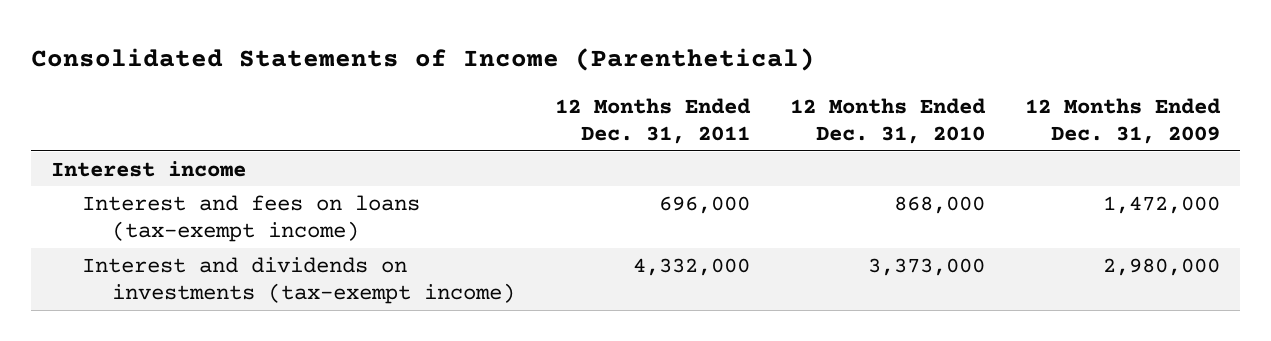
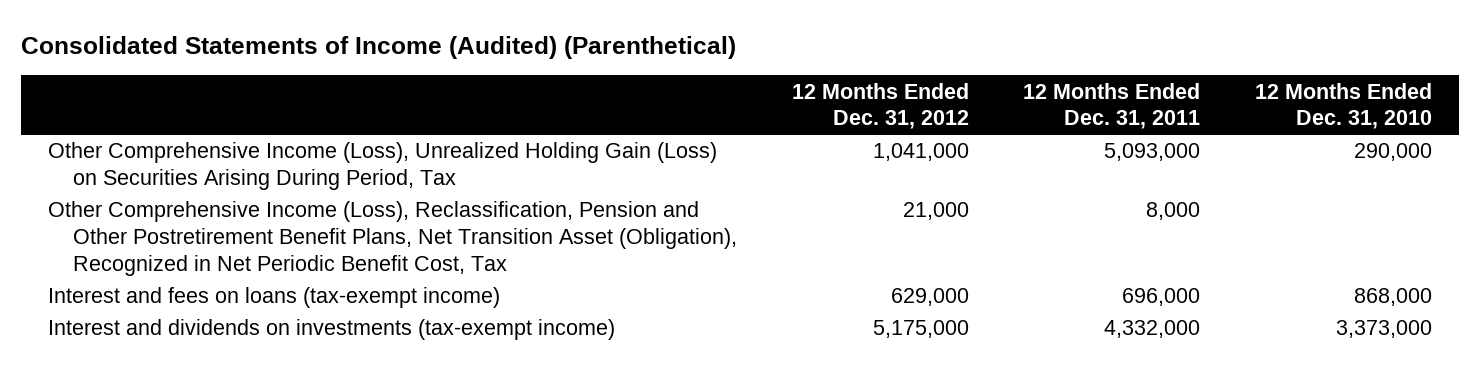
[31,48,816,72] Consolidated Statements of Income (Parenthetical) -> [20,35,736,59] Consolidated Statements of Income (Audited) (Parenthetical)
[1025,97,1222,145] 12 Months Ended Dec. 31, 2009 -> none
none -> [791,82,969,130] 12 Months Ended Dec. 31, 2012
[51,160,247,177] Interest income -> none
none -> [47,142,717,191] Other Comprehensive Income (Loss), Unrealized Holding Gain (Loss) on Securities Arising During Period, Tax
none -> [47,201,738,277] Other Comprehensive Income (Loss), Reclassification, Pension and Other Postretirement Benefit Plans, Net Transition Asset (Obligation), Recognized in Net Periodic Benefit Cost, Tax

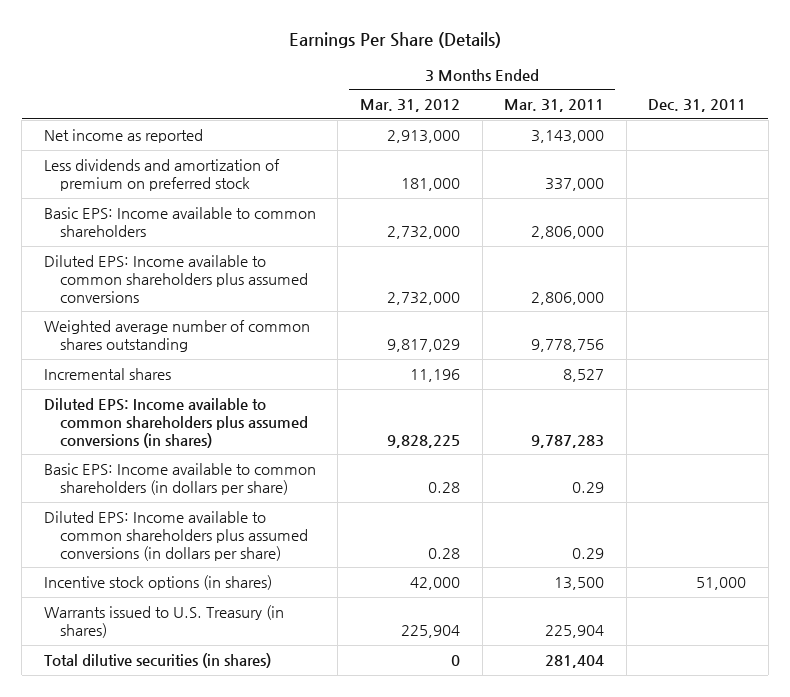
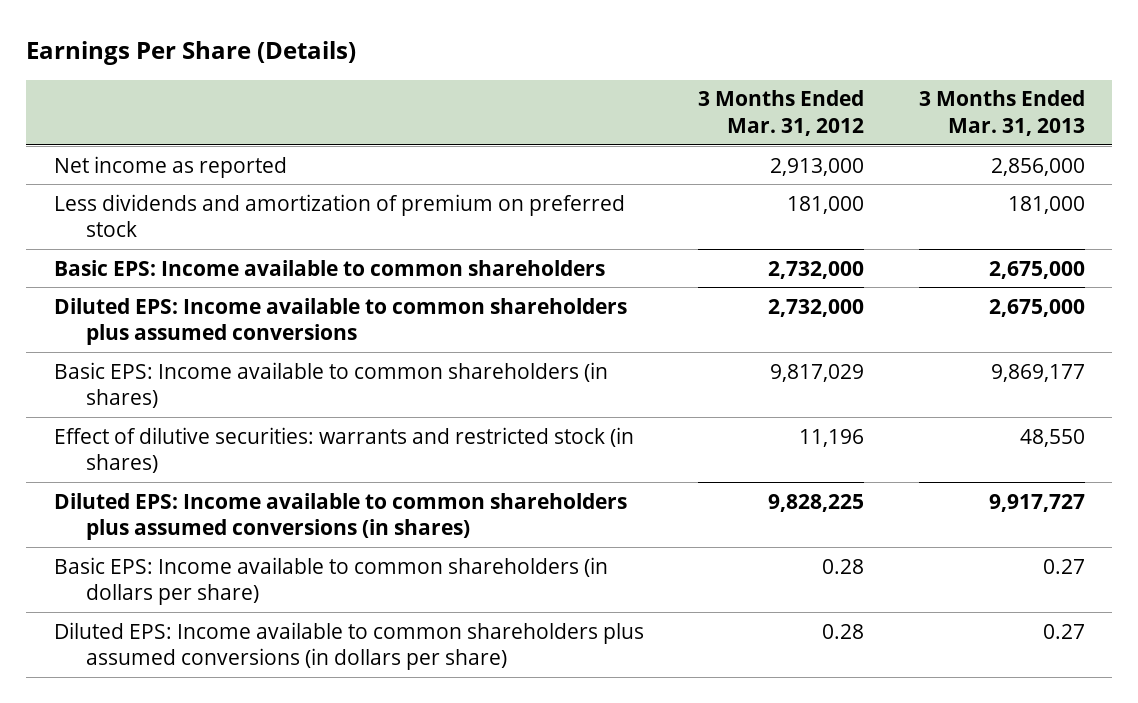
[504,99,605,113] Mar. 31, 2011 -> none
[648,99,747,113] Dec. 31, 2011 -> none
none -> [918,90,1085,136] 3 Months Ended Mar. 31, 2013
[43,320,310,352] Weighted average number of common shares outstanding -> [53,361,608,409] Basic EPS: Income available to common shareholders (in shares)
[43,368,171,381] Incremental shares -> [53,426,634,474] Effect of dilutive securities: warrants and restricted stock (in shares)
[43,575,272,591] Incentive stock options (in shares) -> none
[43,605,284,638] Warrants issued to U.S. Treasury (in shares) -> none
[43,653,271,669] Total dilutive securities (in shares) -> none

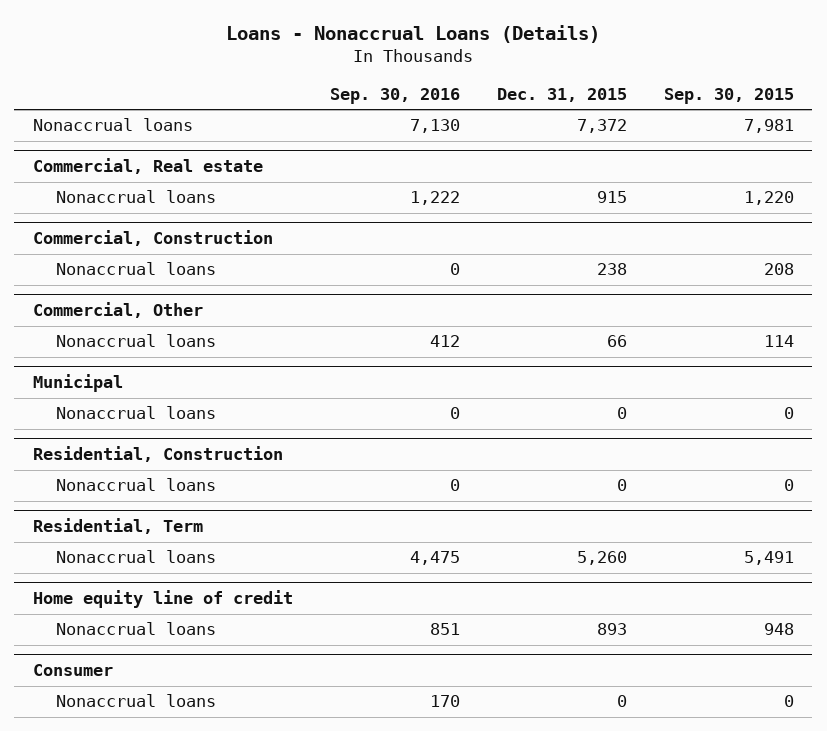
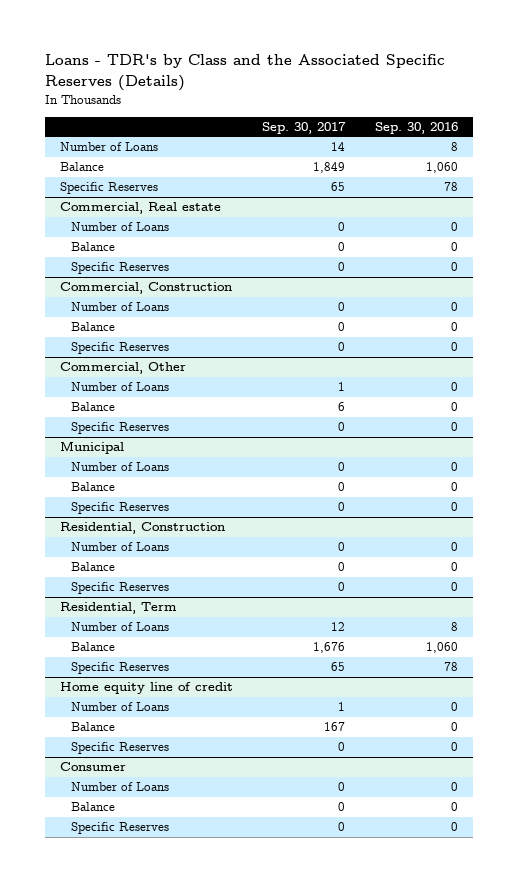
[226,24,601,43] Loans - Nonaccrual Loans (Details) -> [44,54,445,91] Loans - TDR's by Class and the Associated Specific Reserves (Details)
[496,87,627,102] Dec. 31, 2015 -> none
[663,87,794,104] Sep. 30, 2015 -> none
none -> [262,122,347,135] Sep. 30, 2017
[32,118,193,132] Nonaccrual loans -> none
none -> [59,142,158,152] Number of Loans
none -> [59,162,104,172] Balance
none -> [59,182,158,195] Specific Reserves
[56,190,217,204] Nonaccrual loans -> none
none -> [70,222,169,232] Number of Loans
none -> [70,242,115,252] Balance
none -> [70,262,169,275] Specific Reserves
[56,262,217,276] Nonaccrual loans -> none
none -> [70,302,169,312] Number of Loans
none -> [70,322,115,332] Balance
none -> [70,342,169,355] Specific Reserves
[56,334,217,348] Nonaccrual loans -> none
none -> [70,382,169,392] Number of Loans
none -> [70,402,115,412] Balance
none -> [70,422,169,435] Specific Reserves
[56,406,217,420] Nonaccrual loans -> none
none -> [70,462,169,472] Number of Loans
none -> [70,482,115,492] Balance
none -> [70,502,169,515] Specific Reserves
[56,478,217,492] Nonaccrual loans -> none
none -> [70,542,169,552] Number of Loans
none -> [70,562,115,572] Balance
none -> [70,582,169,595] Specific Reserves
[56,550,217,564] Nonaccrual loans -> none
none -> [70,622,169,632] Number of Loans
none -> [70,642,115,652] Balance
none -> [70,662,169,675] Specific Reserves
[56,622,217,636] Nonaccrual loans -> none
none -> [70,702,169,712] Number of Loans
none -> [70,722,115,732] Balance
none -> [70,742,169,755] Specific Reserves
[56,694,217,708] Nonaccrual loans -> none
none -> [70,782,169,792] Number of Loans
none -> [70,802,115,812] Balance
none -> [70,822,169,835] Specific Reserves

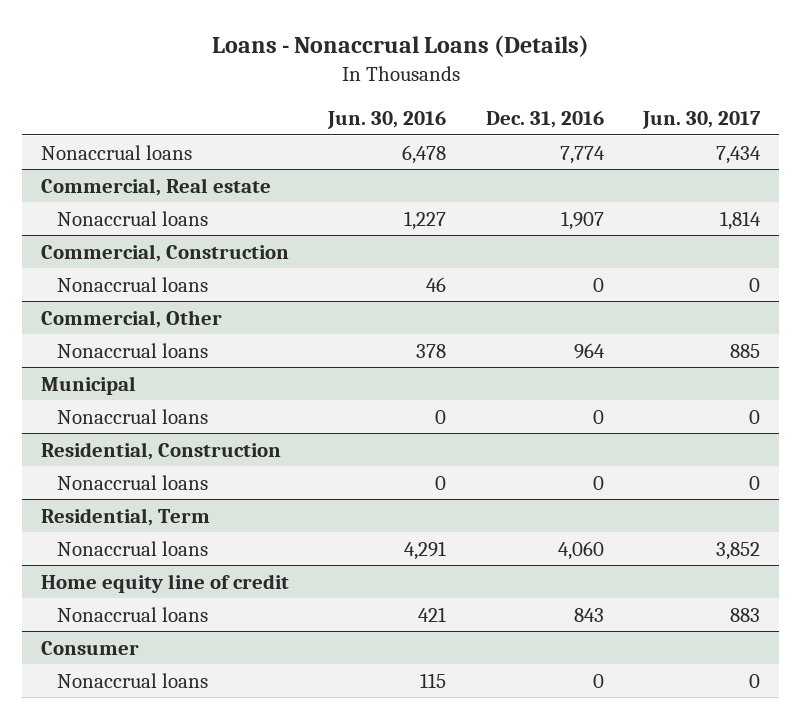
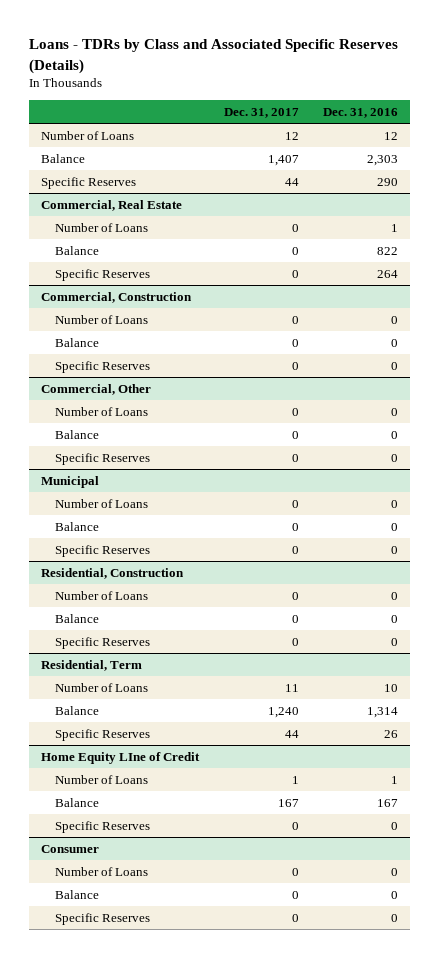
[211,35,589,58] Loans - Nonaccrual Loans (Details) -> [29,39,399,74] Loans - TDRs by Class and Associated Specific Reserves (Details)
[327,111,447,130] Jun. 30, 2016 -> none
[641,111,761,130] Jun. 30, 2017 -> none
none -> [223,108,299,119] Dec. 31, 2017
[41,144,193,160] Nonaccrual loans -> none
[57,210,209,226] Nonaccrual loans -> none
none -> [41,130,135,140] Number of Loans
none -> [41,153,86,163] Balance
none -> [41,176,137,189] Specific Reserves
[41,177,272,196] Commercial, Real estate -> [41,199,183,211] Commercial, Real Estate
none -> [54,222,148,232] Number of Loans
none -> [54,245,99,255] Balance
none -> [54,268,150,281] Specific Reserves
[57,276,209,292] Nonaccrual loans -> none
none -> [54,314,148,324] Number of Loans
none -> [54,337,99,347] Balance
none -> [54,360,150,373] Specific Reserves
[57,342,209,358] Nonaccrual loans -> none
none -> [54,406,148,416] Number of Loans
none -> [54,429,99,439] Balance
none -> [54,452,150,465] Specific Reserves
[57,408,209,424] Nonaccrual loans -> none
none -> [54,498,148,508] Number of Loans
none -> [54,521,99,531] Balance
none -> [54,544,150,557] Specific Reserves
[57,474,209,490] Nonaccrual loans -> none
none -> [54,590,148,600] Number of Loans
none -> [54,613,99,623] Balance
none -> [54,636,150,649] Specific Reserves
[57,540,209,556] Nonaccrual loans -> none
[57,606,209,622] Nonaccrual loans -> none
none -> [54,682,148,692] Number of Loans
none -> [54,705,99,715] Balance
none -> [54,728,150,741] Specific Reserves
[41,573,290,593] Home equity line of credit -> [41,751,201,764] Home Equity LIne of Credit
none -> [54,774,148,784] Number of Loans
none -> [54,797,99,807] Balance
none -> [54,820,150,833] Specific Reserves
[57,672,209,688] Nonaccrual loans -> none
none -> [54,866,148,876] Number of Loans
none -> [54,889,99,899] Balance
none -> [54,912,150,925] Specific Reserves

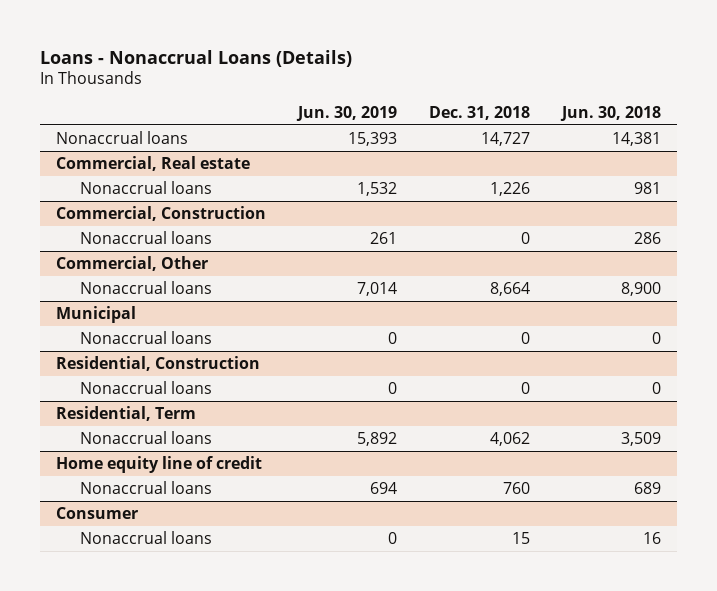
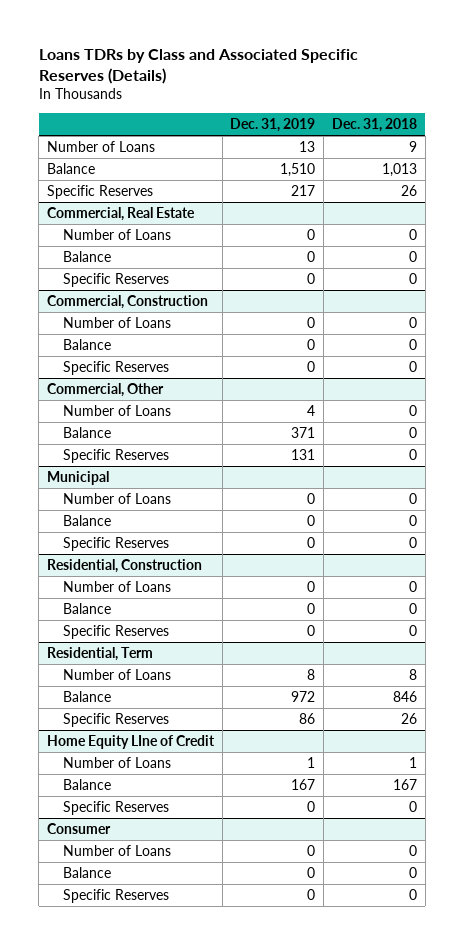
[39,49,352,67] Loans - Nonaccrual Loans (Details) -> [38,48,358,85] Loans TDRs by Class and Associated Specific Reserves (Details)
[296,105,398,121] Jun. 30, 2019 -> none
[560,105,662,121] Jun. 30, 2018 -> none
none -> [230,118,316,133] Dec. 31, 2019
[55,131,188,145] Nonaccrual loans -> none
[80,181,213,195] Nonaccrual loans -> none
none -> [46,140,155,152] Number of Loans
none -> [46,162,95,174] Balance
none -> [46,184,153,199] Specific Reserves
[55,156,250,172] Commercial, Real estate -> [46,206,195,221] Commercial, Real Estate
none -> [62,228,171,240] Number of Loans
none -> [62,250,111,262] Balance
none -> [62,272,169,287] Specific Reserves
[80,231,213,245] Nonaccrual loans -> none
none -> [62,316,171,328] Number of Loans
none -> [62,338,111,350] Balance
none -> [62,360,169,375] Specific Reserves
[80,281,213,295] Nonaccrual loans -> none
none -> [62,404,171,416] Number of Loans
none -> [62,426,111,438] Balance
none -> [62,448,169,463] Specific Reserves
[80,331,213,345] Nonaccrual loans -> none
none -> [62,492,171,504] Number of Loans
none -> [62,514,111,526] Balance
none -> [62,536,169,551] Specific Reserves
[80,381,213,395] Nonaccrual loans -> none
none -> [62,580,171,592] Number of Loans
none -> [62,602,111,614] Balance
none -> [62,624,169,639] Specific Reserves
[80,431,213,445] Nonaccrual loans -> none
[80,481,213,495] Nonaccrual loans -> none
none -> [62,668,171,680] Number of Loans
none -> [62,690,111,702] Balance
none -> [62,712,169,727] Specific Reserves
[55,456,262,474] Home equity line of credit -> [46,734,215,749] Home Equity LIne of Credit
none -> [62,756,171,768] Number of Loans
none -> [62,778,111,790] Balance
none -> [62,800,169,815] Specific Reserves
[80,531,213,545] Nonaccrual loans -> none
none -> [62,844,171,856] Number of Loans
none -> [62,866,111,878] Balance
none -> [62,888,169,903] Specific Reserves

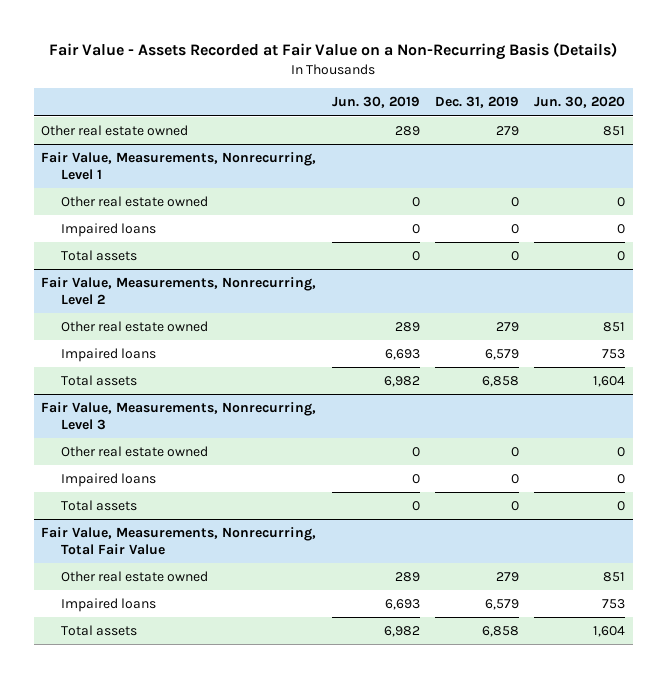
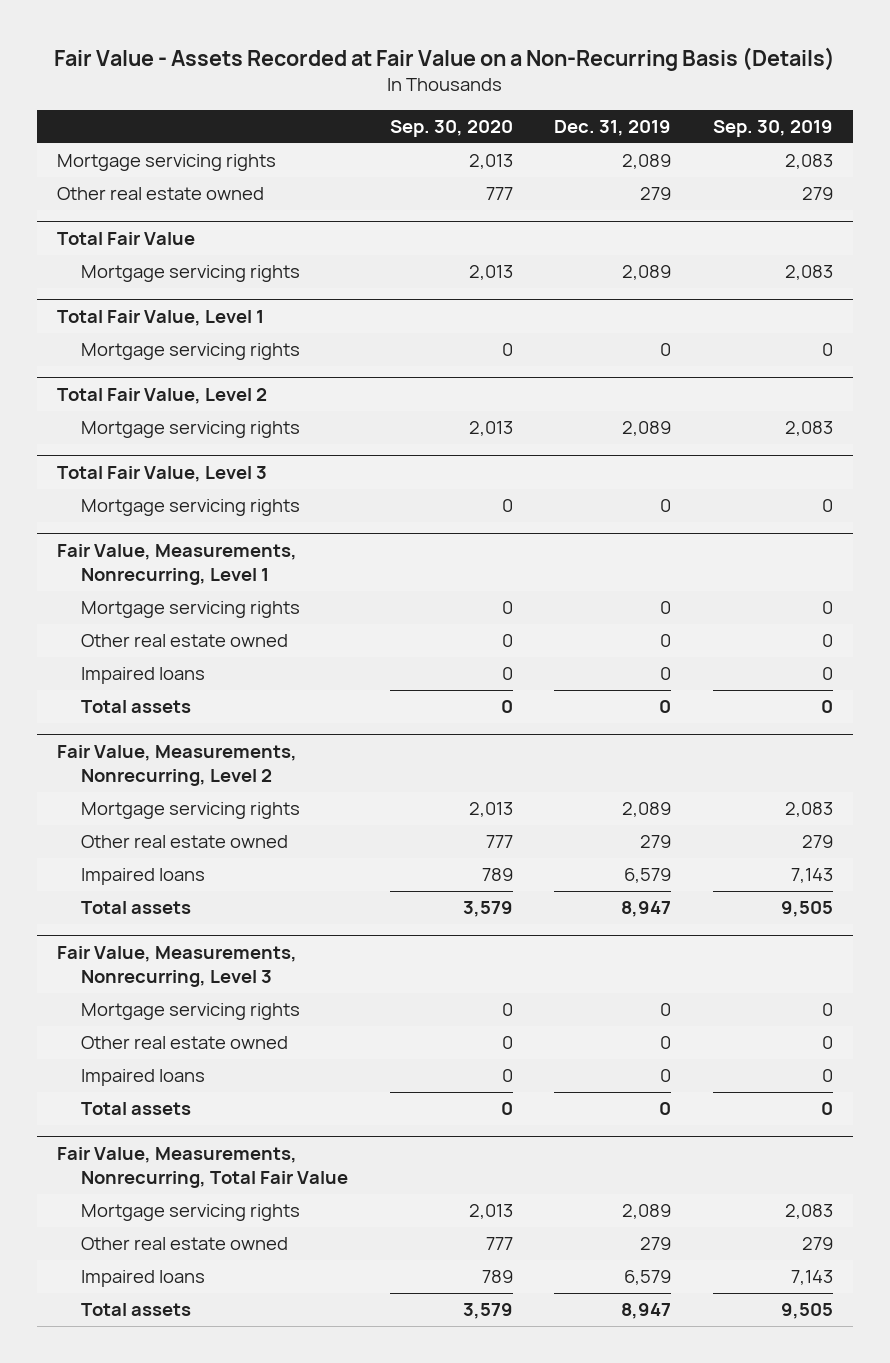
[331,96,420,109] Jun. 30, 2019 -> none
[534,96,626,109] Jun. 30, 2020 -> none
none -> [389,119,513,137] Sep. 30, 2020
none -> [712,119,833,137] Sep. 30, 2019
none -> [57,154,277,172] Mortgage servicing rights
none -> [57,232,196,246] Total Fair Value
none -> [81,265,301,283] Mortgage servicing rights
none -> [57,310,265,327] Total Fair Value, Level 1
none -> [81,343,301,361] Mortgage servicing rights
none -> [57,388,268,405] Total Fair Value, Level 2
none -> [81,421,301,439] Mortgage servicing rights
none -> [57,466,268,483] Total Fair Value, Level 3
none -> [81,499,301,517] Mortgage servicing rights
none -> [81,601,301,619] Mortgage servicing rights
none -> [81,802,301,820] Mortgage servicing rights
[481,376,519,388] 6,858 -> [621,901,672,918] 8,947
none -> [81,1003,301,1021] Mortgage servicing rights
none -> [81,1204,301,1222] Mortgage servicing rights
[481,626,519,638] 6,858 -> [621,1303,672,1320] 8,947

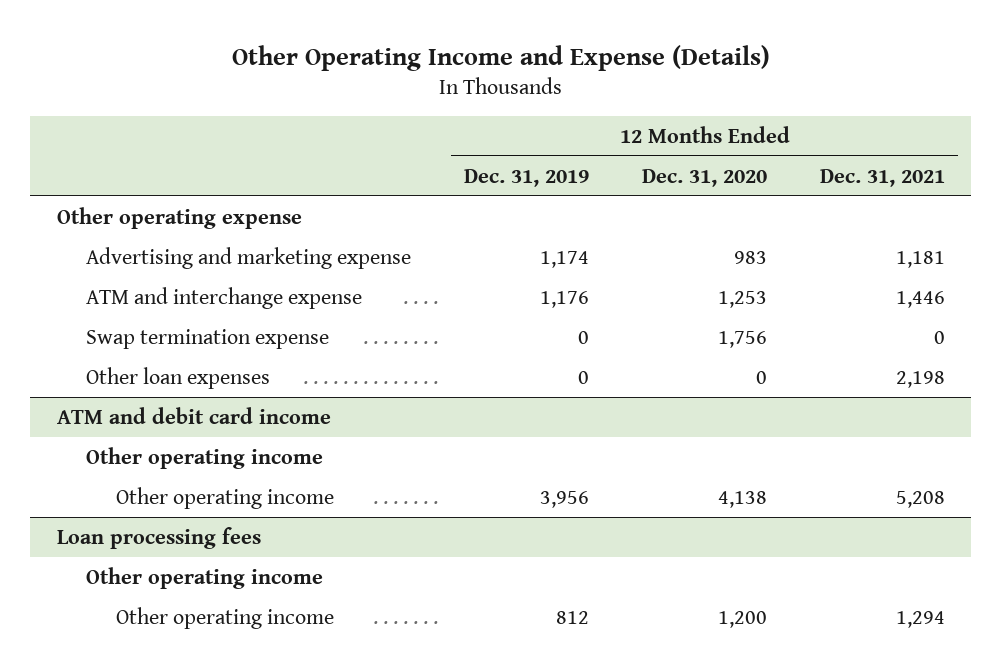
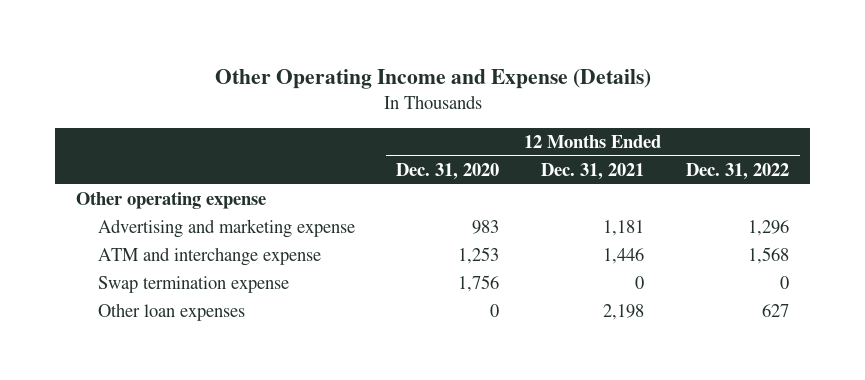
[464,168,590,187] Dec. 31, 2019 -> none
none -> [686,163,790,181] Dec. 31, 2022
[56,406,331,424] ATM and debit card income -> none
[86,446,324,469] Other operating income -> none
[115,486,334,509] Other operating income -> none
[56,526,261,549] Loan processing fees -> none
[86,566,324,589] Other operating income -> none
[115,606,334,629] Other operating income -> none

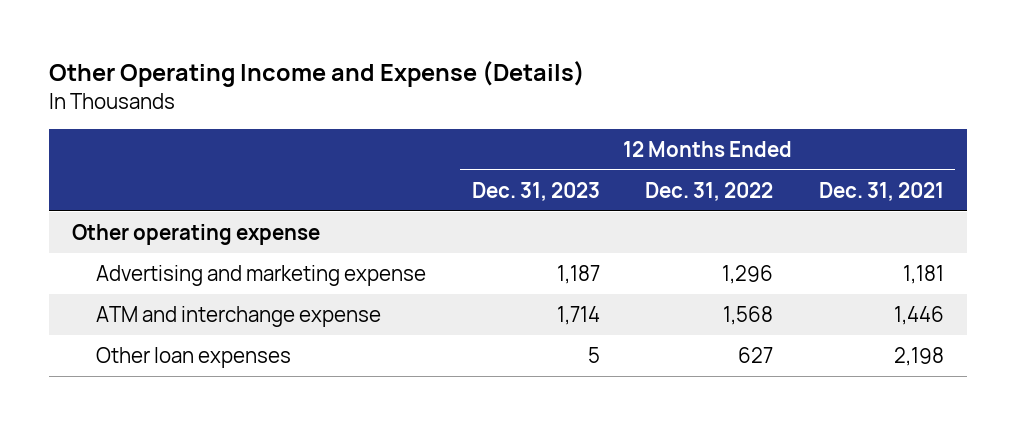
[396,163,500,181] Dec. 31, 2020 -> none
none -> [471,181,600,201] Dec. 31, 2023
[97,276,289,294] Swap termination expense -> none

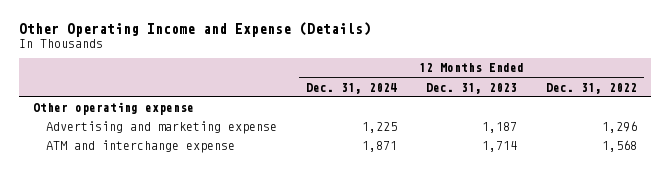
[818,181,944,201] Dec. 31, 2021 -> none
none -> [306,82,398,94] Dec. 31, 2024
[96,346,292,368] Other loan expenses -> none

